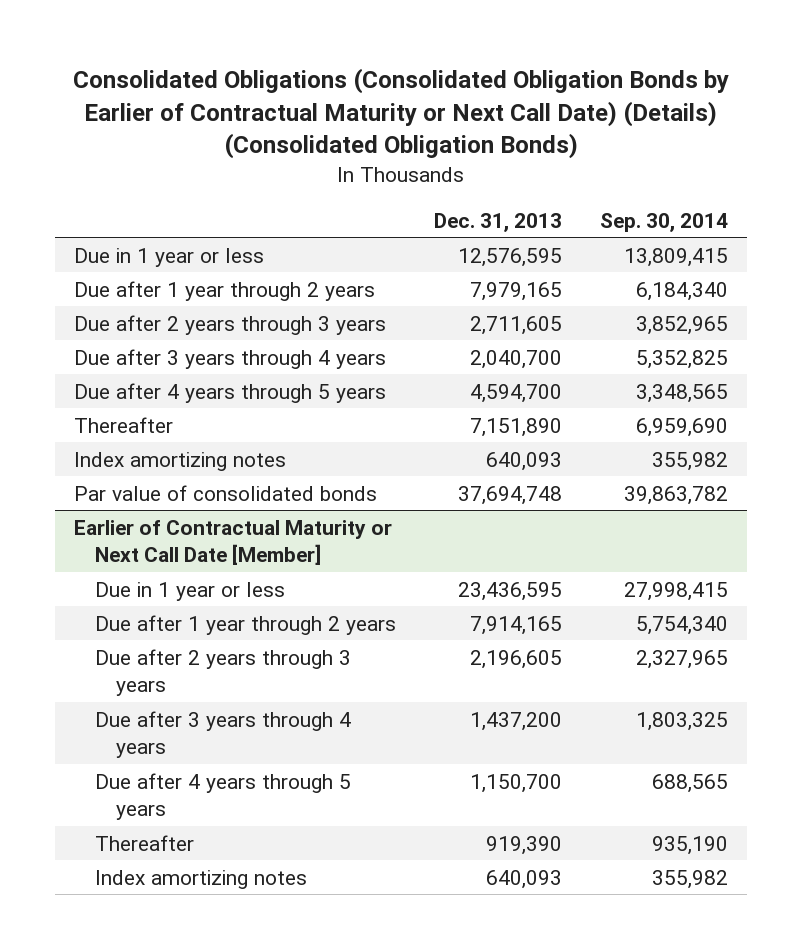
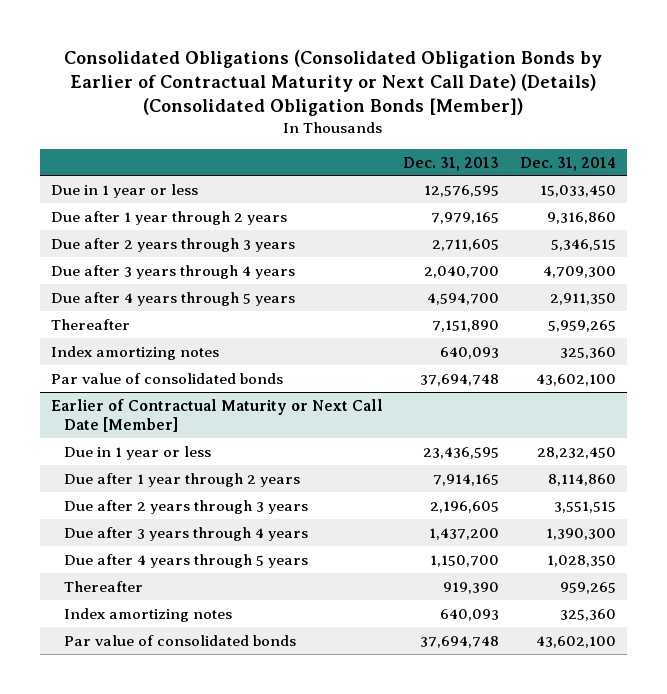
[73,67,730,160] Consolidated Obligations (Consolidated Obligation Bonds by Earlier of Contractual Maturity or Next Call Date) (Details) (Consolidated Obligation Bonds) -> [64,50,603,117] Consolidated Obligations (Consolidated Obligation Bonds by Earlier of Contractual Maturity or Next Call Date) (Details) (Consolidated Obligation Bonds [Member])
[600,212,729,232] Sep. 30, 2014 -> none
none -> [520,156,617,171] Dec. 31, 2014
none -> [63,634,296,646] Par value of consolidated bonds

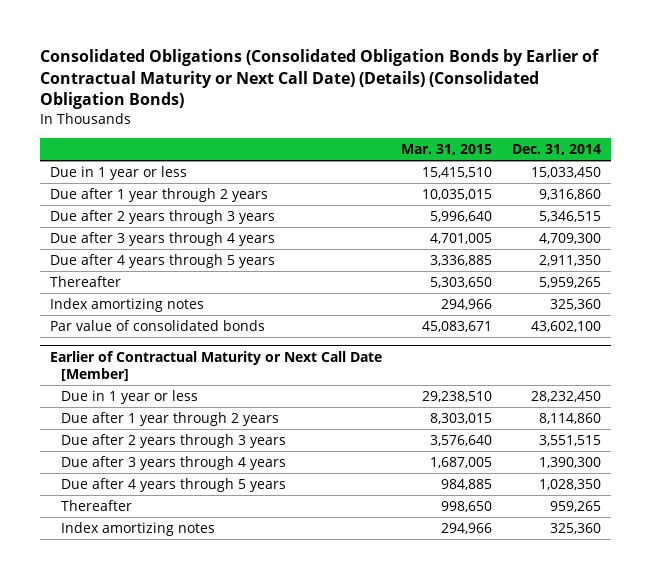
[64,50,603,117] Consolidated Obligations (Consolidated Obligation Bonds by Earlier of Contractual Maturity or Next Call Date) (Details) (Consolidated Obligation Bonds [Member]) -> [40,48,600,110] Consolidated Obligations (Consolidated Obligation Bonds by Earlier of Contractual Maturity or Next Call Date) (Details) (Consolidated Obligation Bonds)
[403,156,500,171] Dec. 31, 2013 -> none
none -> [401,144,493,156] Mar. 31, 2015
[63,634,296,646] Par value of consolidated bonds -> none

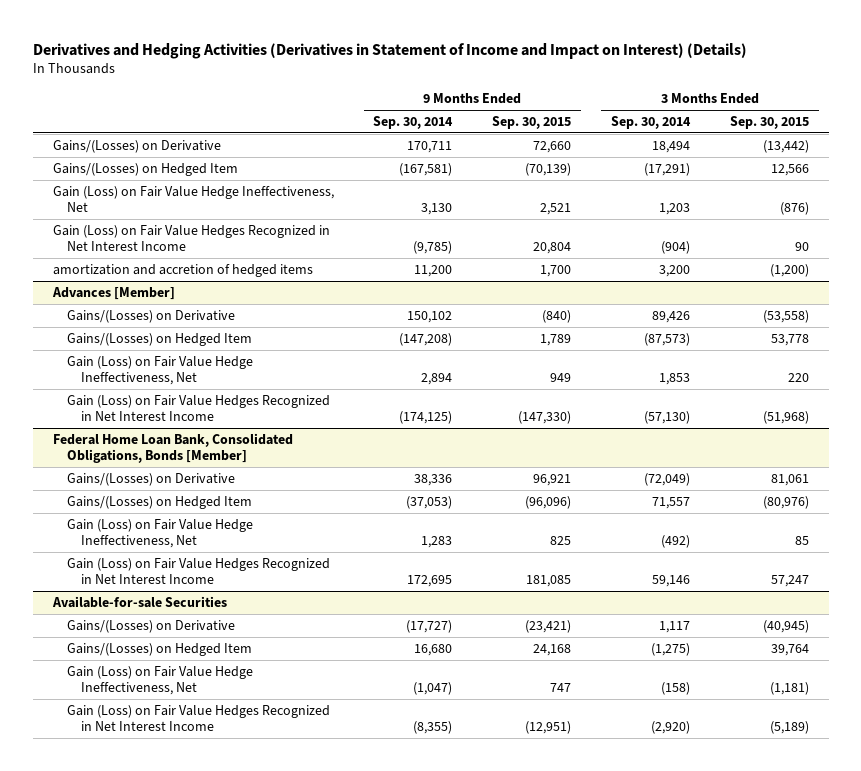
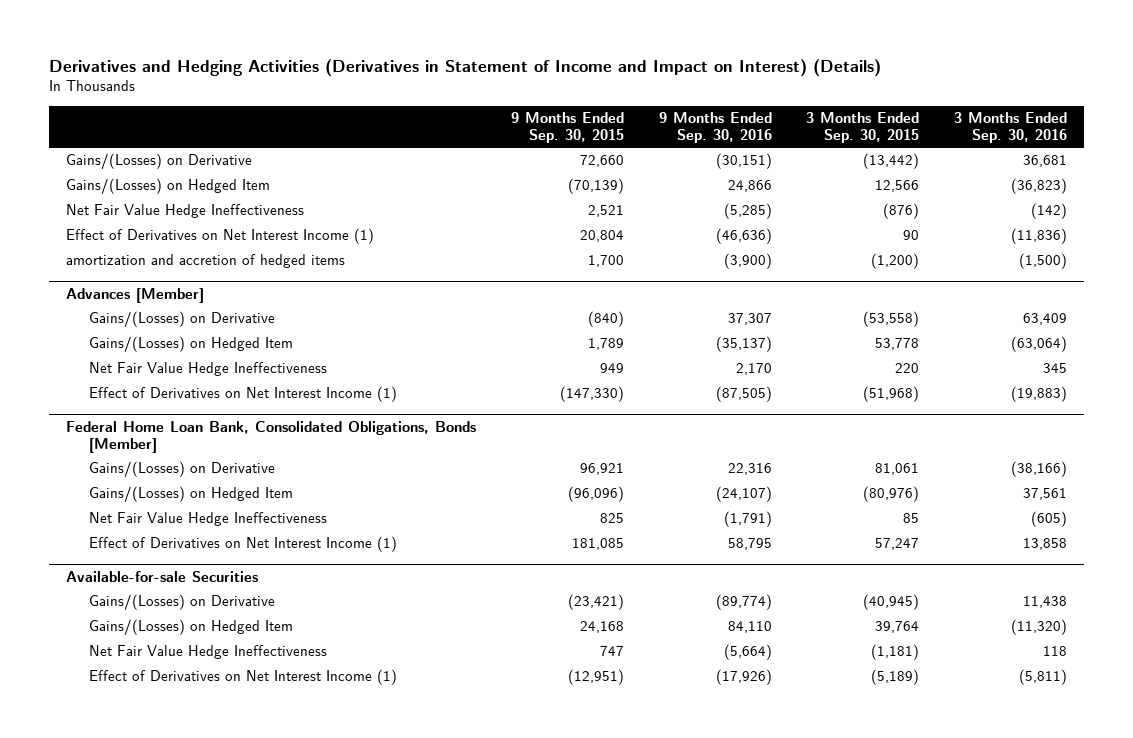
[373,116,454,130] Sep. 30, 2014 -> none
[610,116,691,130] Sep. 30, 2014 -> none
none -> [658,112,772,144] 9 Months Ended Sep. 30, 2016
none -> [953,112,1067,144] 3 Months Ended Sep. 30, 2016
[52,185,334,213] Gain (Loss) on Fair Value Hedge Ineffectiveness, Net -> [66,204,305,219] Net Fair Value Hedge Ineffectiveness
[52,224,330,252] Gain (Loss) on Fair Value Hedges Recognized in Net Interest Income -> [66,228,375,245] Effect of Derivatives on Net Interest Income (1)
[66,355,253,386] Gain (Loss) on Fair Value Hedge Ineffectiveness, Net -> [88,362,327,377] Net Fair Value Hedge Ineffectiveness
[66,394,330,422] Gain (Loss) on Fair Value Hedges Recognized in Net Interest Income -> [88,386,397,403] Effect of Derivatives on Net Interest Income (1)
[66,518,253,549] Gain (Loss) on Fair Value Hedge Ineffectiveness, Net -> [88,512,327,527] Net Fair Value Hedge Ineffectiveness
[66,557,330,585] Gain (Loss) on Fair Value Hedges Recognized in Net Interest Income -> [88,536,397,553] Effect of Derivatives on Net Interest Income (1)
[66,665,253,696] Gain (Loss) on Fair Value Hedge Ineffectiveness, Net -> [88,645,327,660] Net Fair Value Hedge Ineffectiveness
[66,704,330,732] Gain (Loss) on Fair Value Hedges Recognized in Net Interest Income -> [88,669,397,686] Effect of Derivatives on Net Interest Income (1)

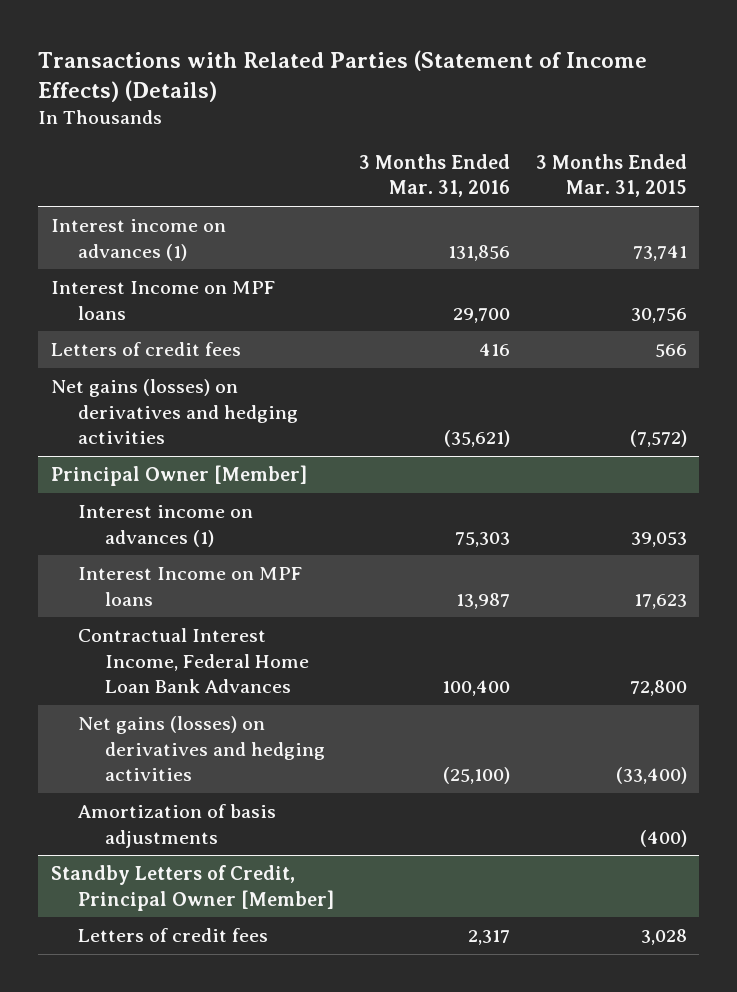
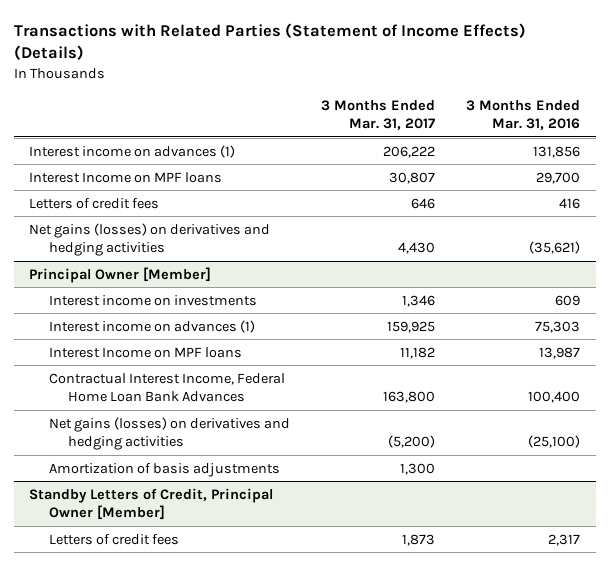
[535,153,687,198] 3 Months Ended Mar. 31, 2015 -> none
none -> [320,99,435,130] 3 Months Ended Mar. 31, 2017
none -> [48,294,257,306] Interest income on investments

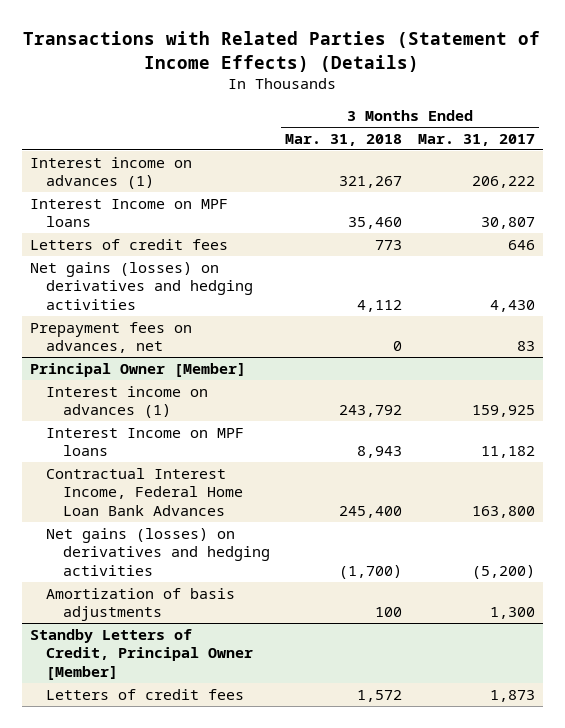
[466,99,581,130] 3 Months Ended Mar. 31, 2016 -> none
none -> [285,133,403,146] Mar. 31, 2018
none -> [29,321,192,354] Prepayment fees on advances, net
[48,294,257,306] Interest income on investments -> none

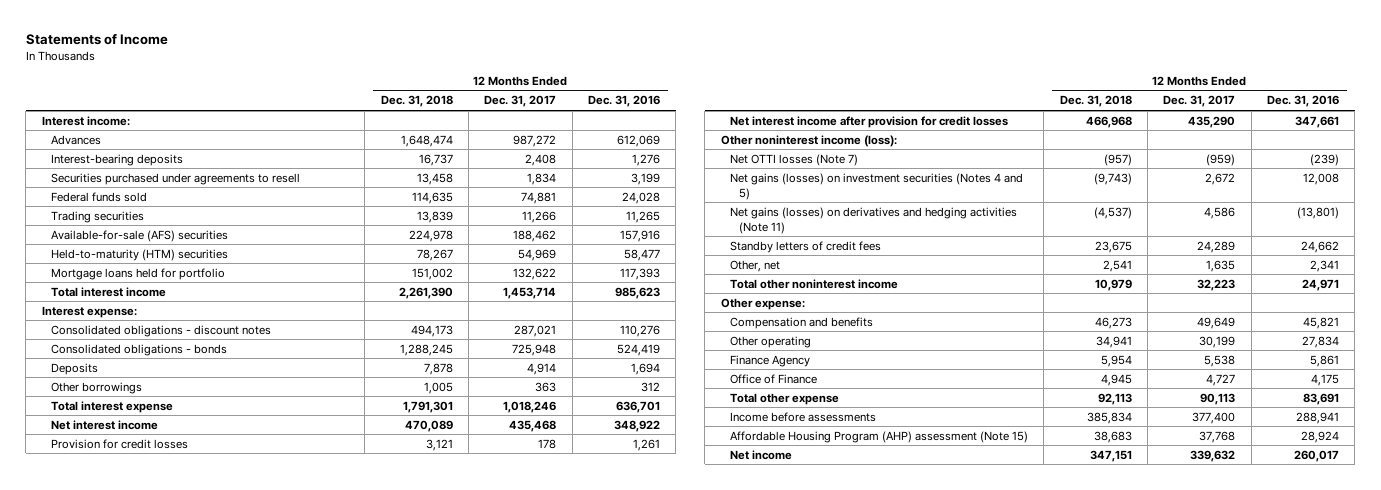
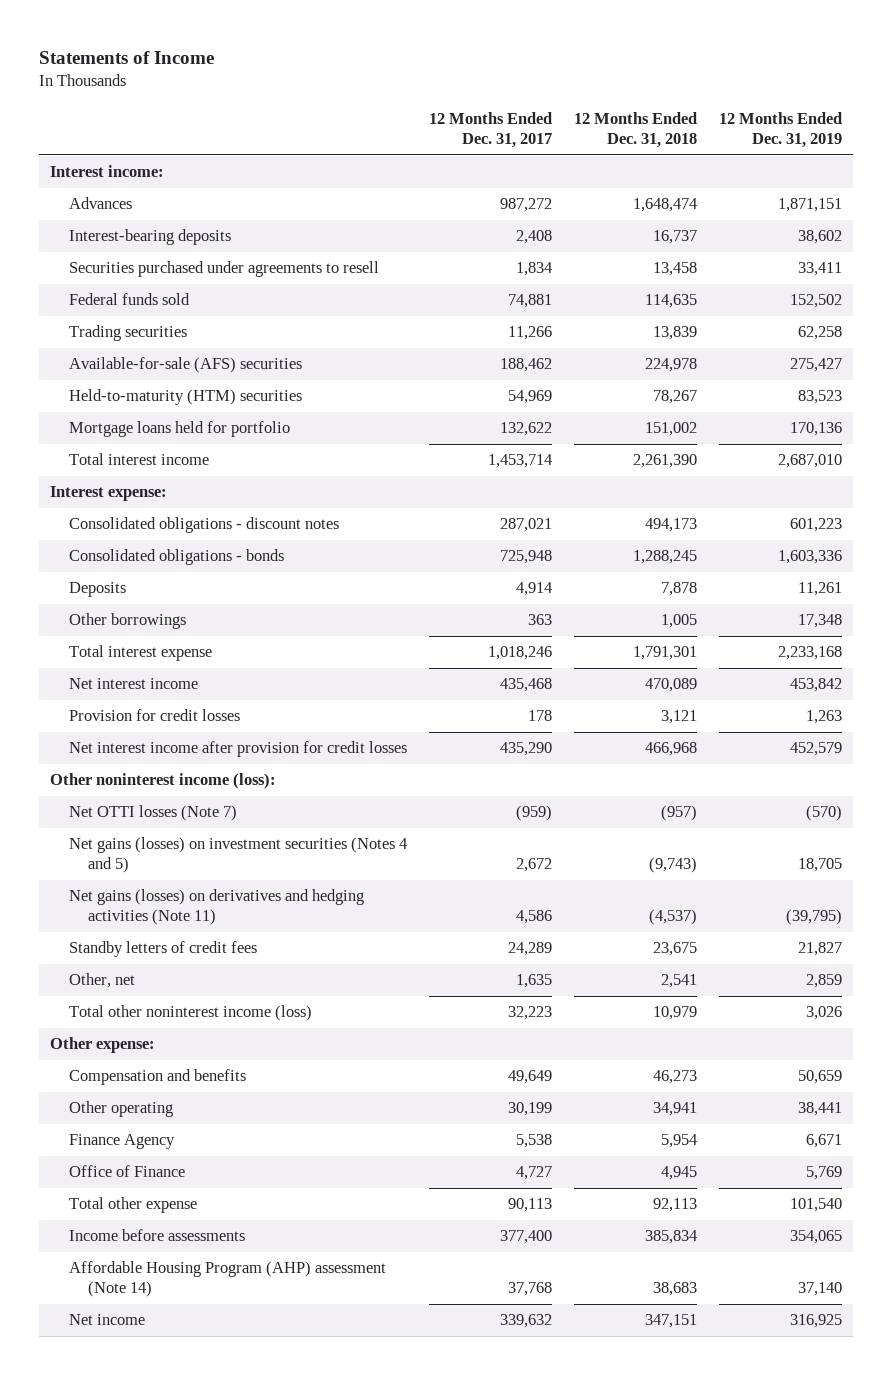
[587,95,660,108] Dec. 31, 2016 -> none
none -> [719,112,843,148] 12 Months Ended Dec. 31, 2019
[729,278,898,289] Total other noninterest income -> [68,1005,312,1022] Total other noninterest income (loss)
[729,430,1028,443] Affordable Housing Program (AHP) assessment (Note 15) -> [68,1261,386,1298] Affordable Housing Program (AHP) assessment (Note 14)

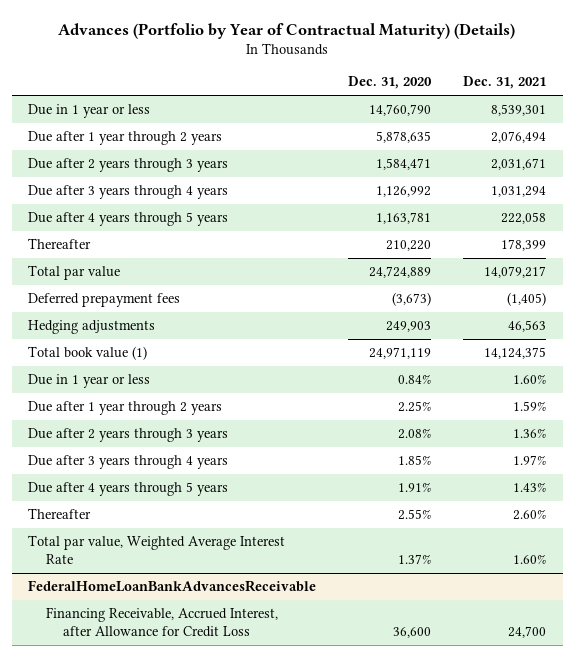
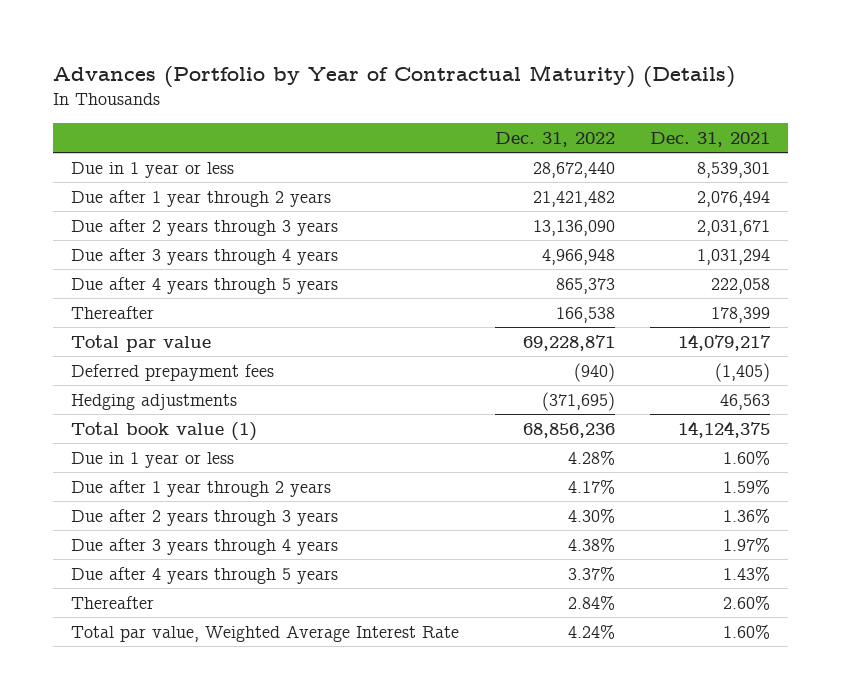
[348,76,433,90] Dec. 31, 2020 -> none
none -> [494,132,615,148] Dec. 31, 2022
[28,580,317,593] FederalHomeLoanBankAdvancesReceivable -> none
[45,607,278,638] Financing Receivable, Accrued Interest, after Allowance for Credit Loss -> none

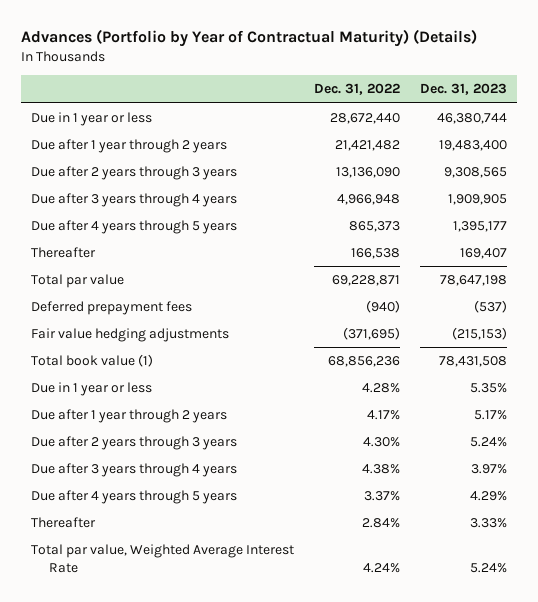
[650,132,771,148] Dec. 31, 2021 -> none
none -> [420,83,508,96] Dec. 31, 2023
[71,393,238,410] Hedging adjustments -> [30,328,229,343] Fair value hedging adjustments

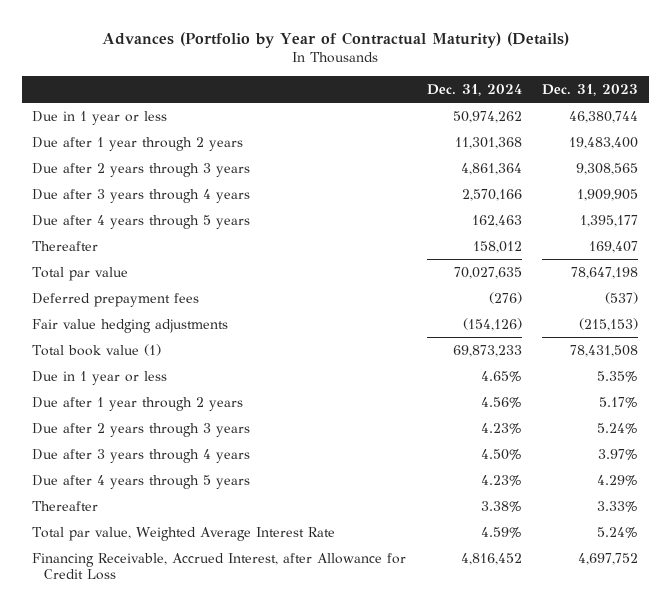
[313,83,400,96] Dec. 31, 2022 -> none
none -> [426,84,522,97] Dec. 31, 2024
none -> [32,552,407,581] Financing Receivable, Accrued Interest, after Allowance for Credit Loss

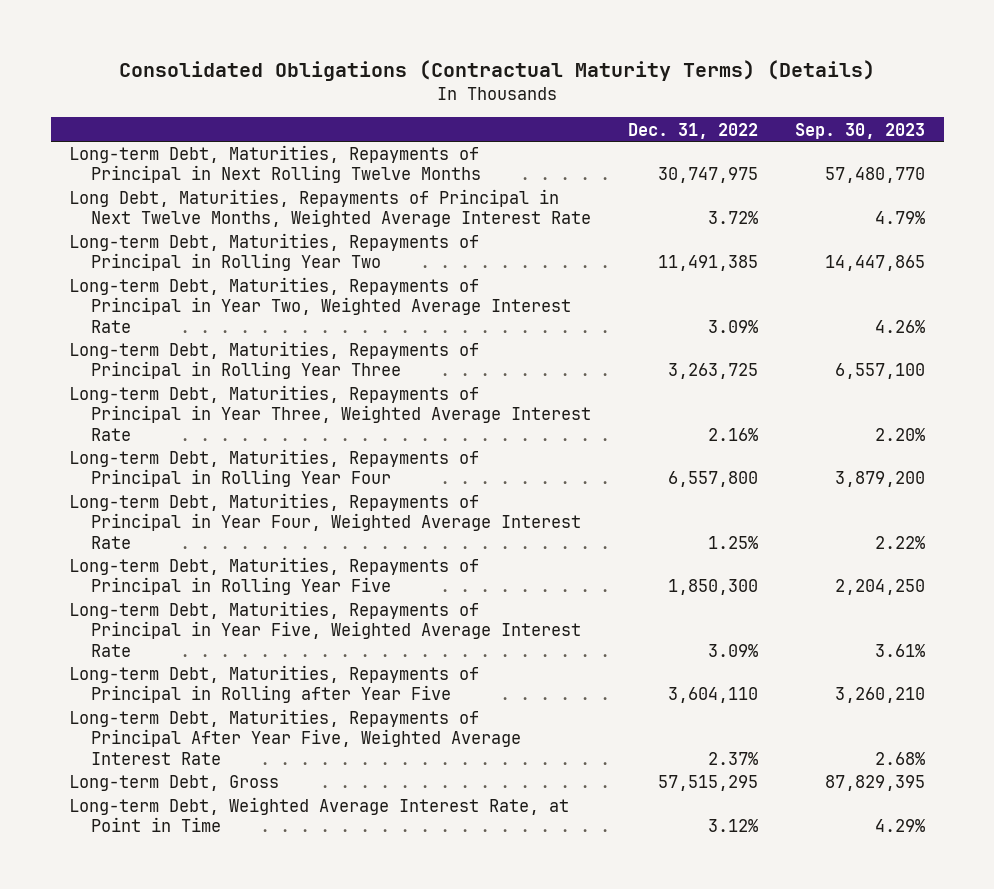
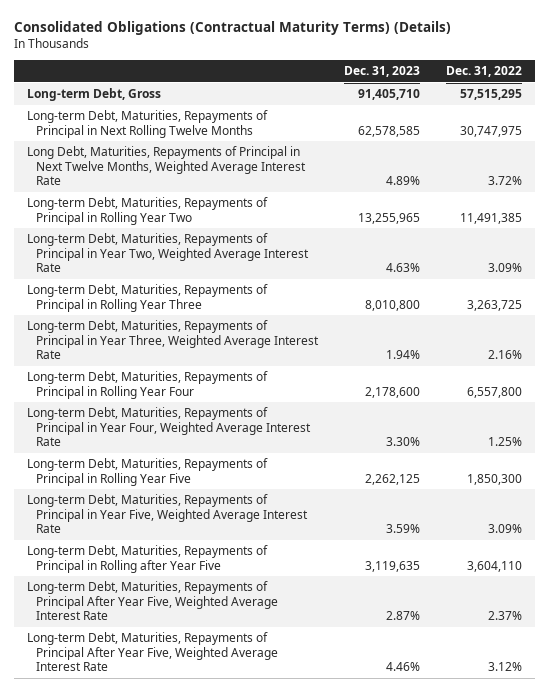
[795,122,926,139] Sep. 30, 2023 -> none
none -> [344,66,421,78] Dec. 31, 2023
[69,775,280,792] Long-term Debt, Gross -> [27,88,162,102] Long-term Debt, Gross
[69,797,570,833] Long-term Debt, Weighted Average Interest Rate, at Point in Time -> [27,632,279,672] Long-term Debt, Maturities, Repayments of Principal After Year Five, Weighted Average Interest Rate

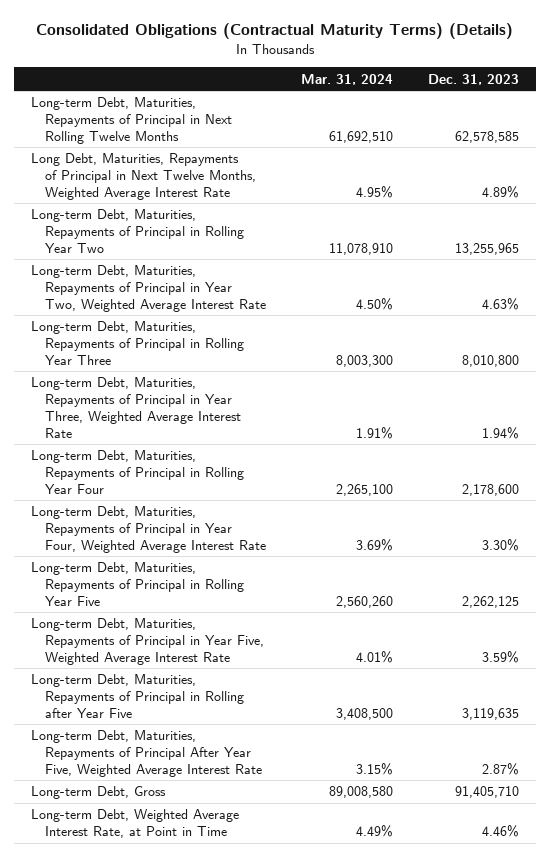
[446,66,523,78] Dec. 31, 2022 -> none
none -> [300,73,393,85] Mar. 31, 2024
[27,88,162,102] Long-term Debt, Gross -> [31,786,167,800] Long-term Debt, Gross
[27,632,279,672] Long-term Debt, Maturities, Repayments of Principal After Year Five, Weighted Average Interest Rate -> [31,809,240,838] Long-term Debt, Weighted Average Interest Rate, at Point in Time

